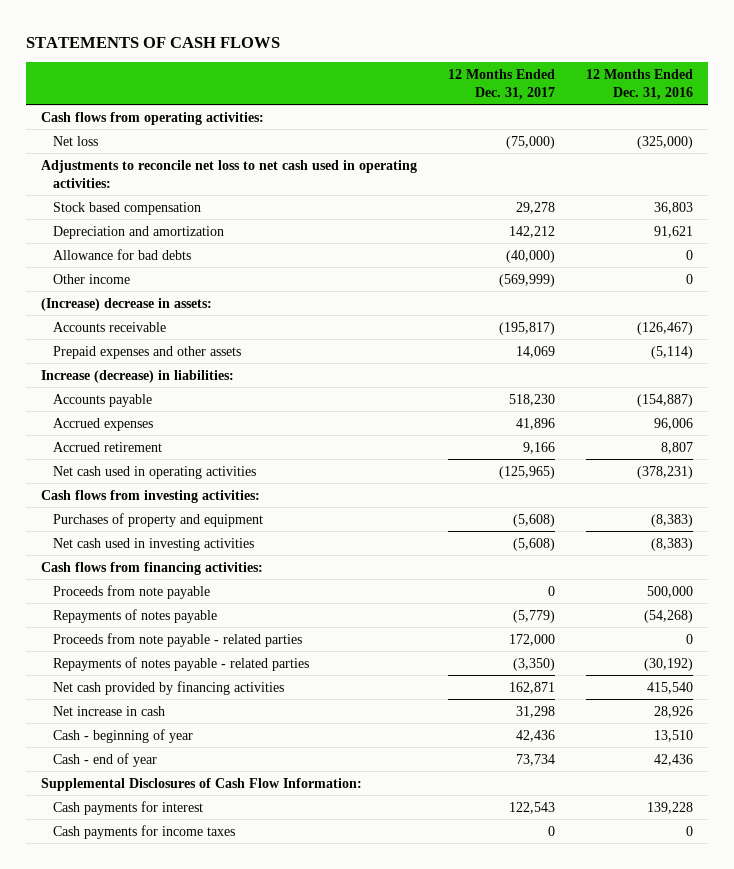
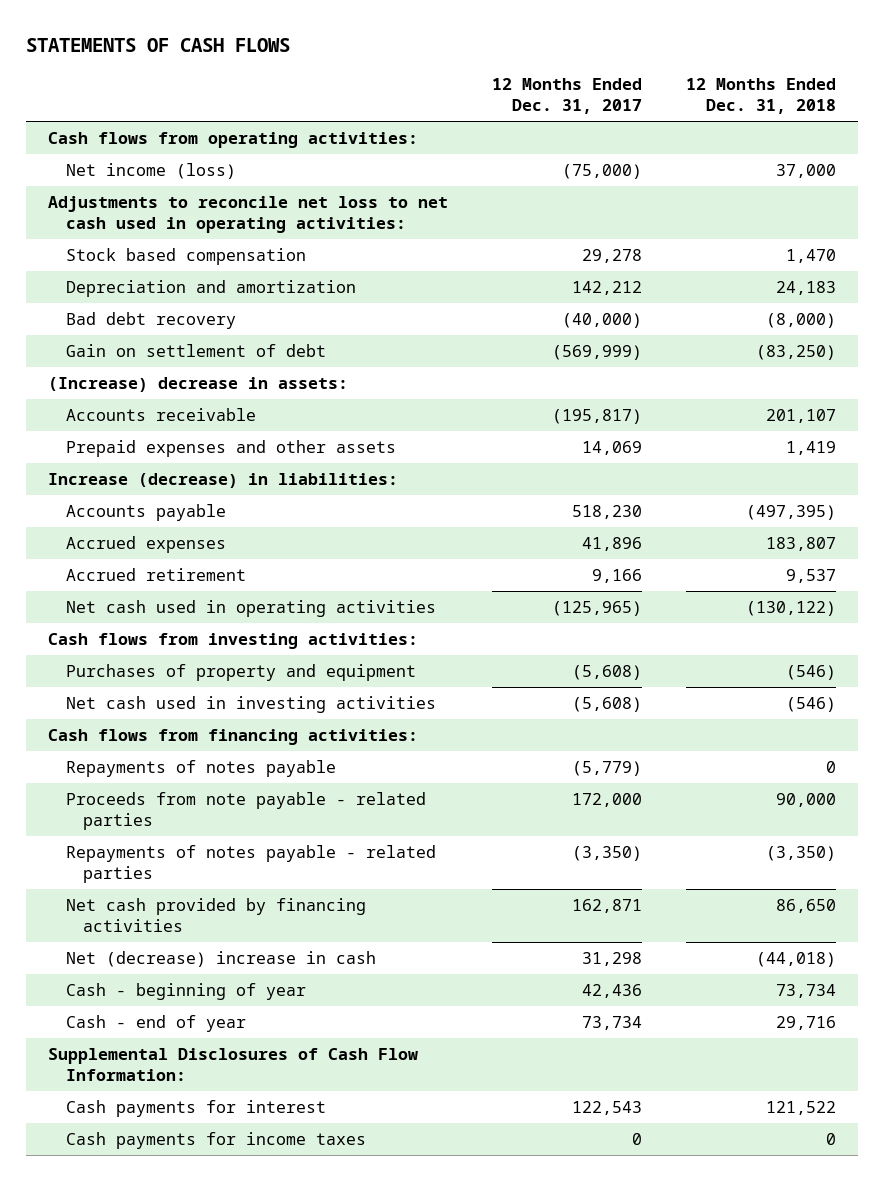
[586,68,694,100] 12 Months Ended Dec. 31, 2016 -> none
none -> [686,78,837,115] 12 Months Ended Dec. 31, 2018
[53,135,99,146] Net loss -> [65,162,236,179] Net income (loss)
[53,248,192,260] Allowance for bad debts -> [65,311,236,329] Bad debt recovery
[53,273,131,284] Other income -> [65,343,326,357] Gain on settlement of debt
[53,584,211,599] Proceeds from note payable -> none
[53,705,166,716] Net increase in cash -> [65,950,376,967] Net (decrease) increase in cash

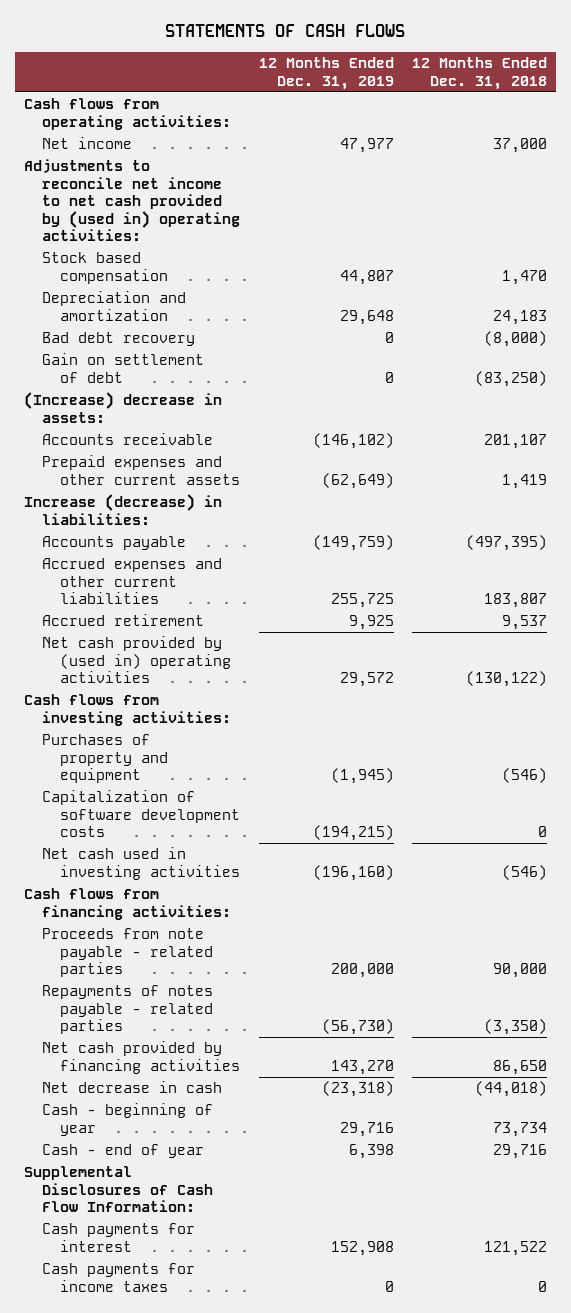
[492,78,643,115] 12 Months Ended Dec. 31, 2017 -> none
none -> [258,57,394,90] 12 Months Ended Dec. 31, 2019
[65,162,236,179] Net income (loss) -> [41,137,132,150] Net income
[48,195,449,233] Adjustments to reconcile net loss to net cash used in operating activities: -> [23,159,240,241] Adjustments to reconcile net income to net cash provided by (used in) operating activities:
[65,439,396,457] Prepaid expenses and other assets -> [41,455,241,485] Prepaid expenses and other current assets
[65,535,226,553] Accrued expenses -> [41,558,222,605] Accrued expenses and other current liabilities
[65,599,436,617] Net cash used in operating activities -> [41,636,232,684] Net cash provided by (used in) operating activities
none -> [41,790,241,838] Capitalization of software development costs
[65,759,336,777] Repayments of notes payable -> none
[65,950,376,967] Net (decrease) increase in cash -> [41,1081,222,1094] Net decrease in cash

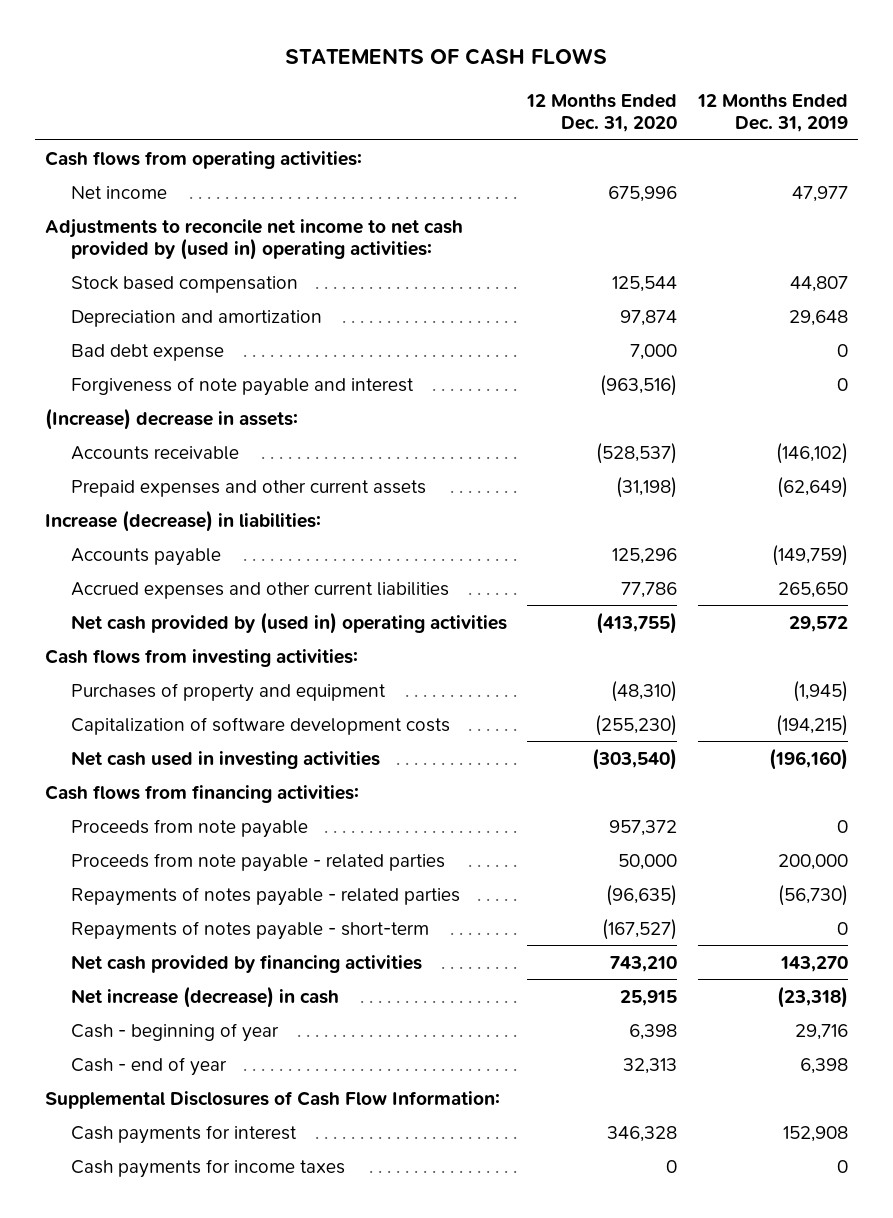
[411,57,547,90] 12 Months Ended Dec. 31, 2018 -> none
none -> [526,93,678,132] 12 Months Ended Dec. 31, 2020
[41,353,204,383] Gain on settlement of debt -> none
[41,332,195,347] Bad debt recovery -> [70,343,224,361] Bad debt expense
none -> [70,376,414,396] Forgiveness of note payable and interest
[41,614,204,627] Accrued retirement -> none
[330,593,394,609] 255,725 -> [777,581,848,598] 265,650
none -> [70,818,308,838] Proceeds from note payable
none -> [70,920,429,940] Repayments of notes payable - short-term
[41,1081,222,1094] Net decrease in cash -> [70,985,339,1008] Net increase (decrease) in cash

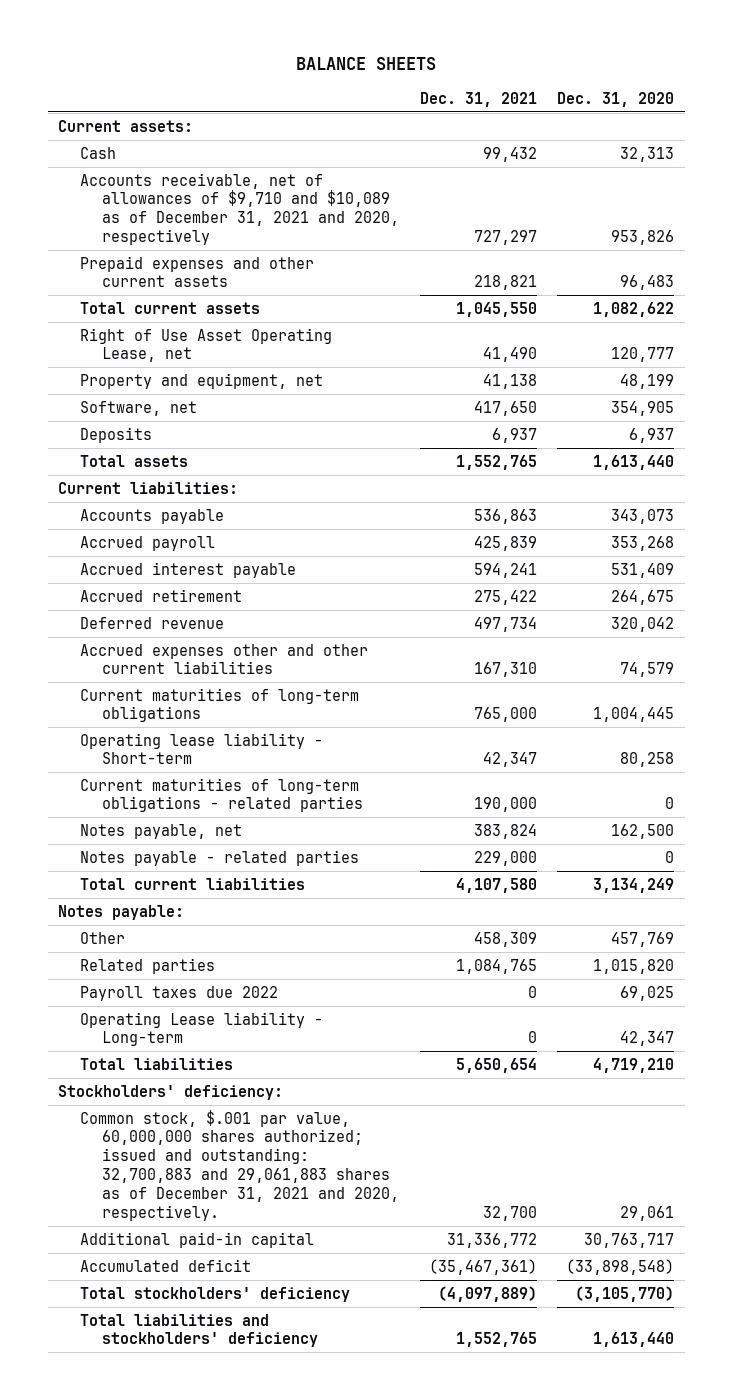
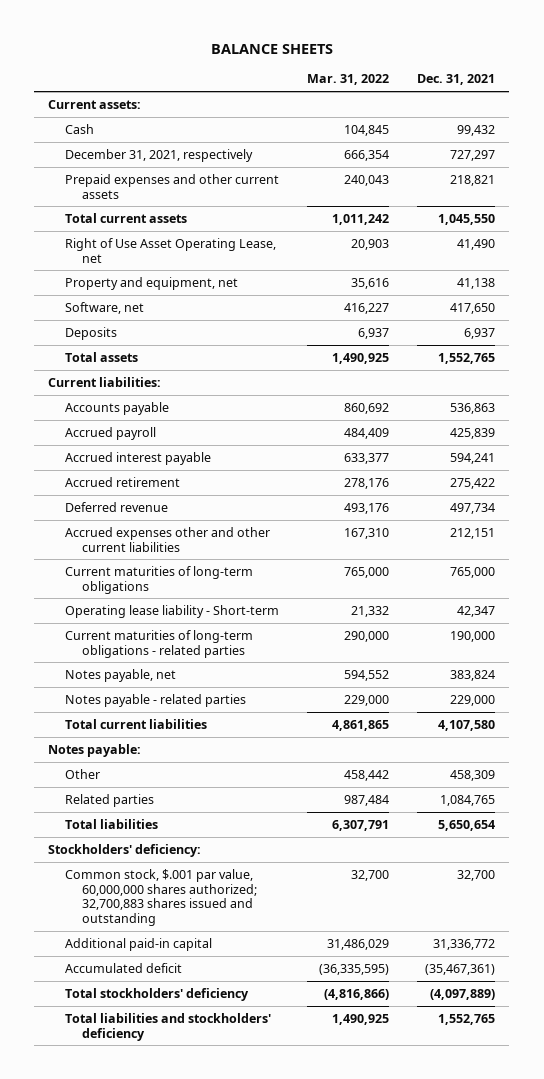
[557,91,675,107] Dec. 31, 2020 -> none
none -> [307,74,390,86] Mar. 31, 2022
[79,172,399,246] Accounts receivable, net of allowances of $9,710 and $10,089 as of December 31, 2021 and 2020, respectively -> [65,148,254,162] December 31, 2021, respectively
[473,662,537,678] 167,310 -> [450,527,496,539] 212,151
[79,985,278,1001] Payroll taxes due 2022 -> none
[79,1011,323,1047] Operating Lease liability - Long-term -> none
[79,1109,399,1221] Common stock, $.001 par value, 60,000,000 shares authorized; issued and outstanding: 32,700,883 and 29,061,883 shares as of December 31, 2021 and 2020, respectively. -> [65,868,257,927] Common stock, $.001 par value, 60,000,000 shares authorized; 32,700,883 shares issued and outstanding

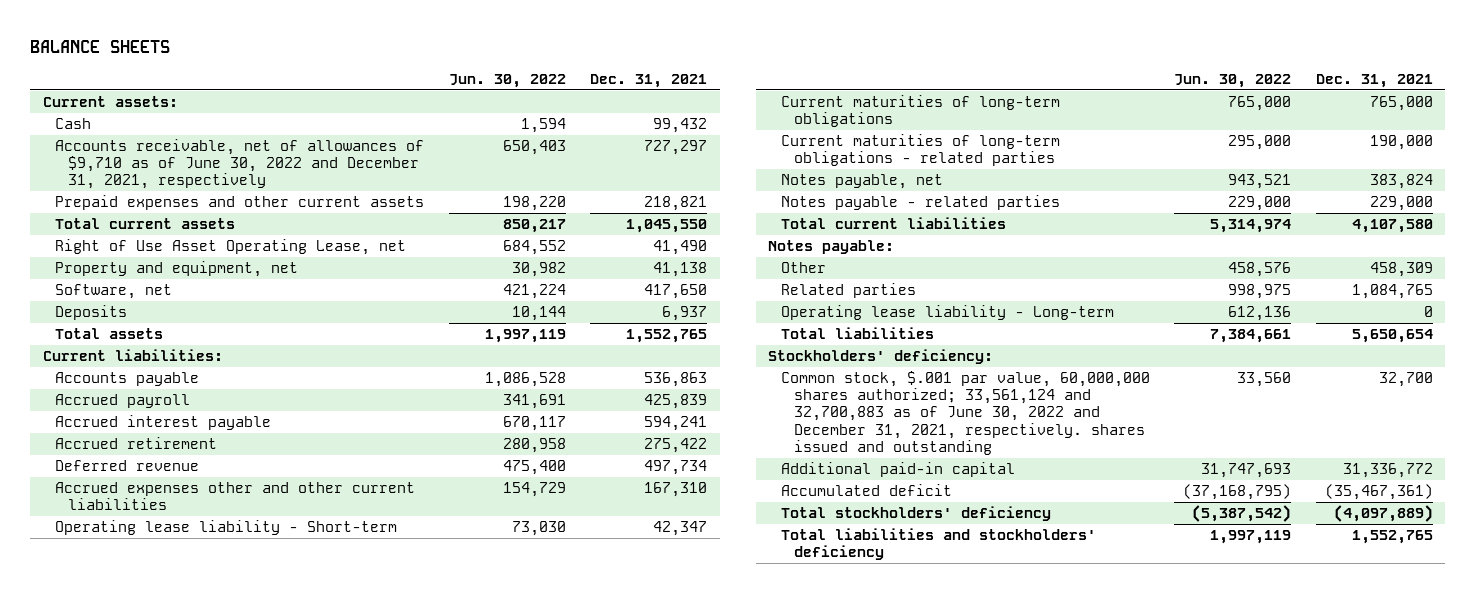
[307,74,390,86] Mar. 31, 2022 -> none
none -> [448,73,566,88] Jun. 30, 2022
[65,148,254,162] December 31, 2021, respectively -> [55,139,425,190] Accounts receivable, net of allowances of $9,710 as of June 30, 2022 and December 31, 2021, respectively
[450,527,496,539] 212,151 -> [644,482,708,498] 167,310
[65,565,254,594] Current maturities of long-term obligations -> [780,95,1060,128] Current maturities of long-term obligations
none -> [780,305,1114,321] Operating lease liability - Long-term
[65,868,257,927] Common stock, $.001 par value, 60,000,000 shares authorized; 32,700,883 shares issued and outstanding -> [780,371,1150,455] Common stock, $.001 par value, 60,000,000 shares authorized; 33,561,124 and 32,700,883 as of June 30, 2022 and December 31, 2021, respectively. shares issued and outstanding

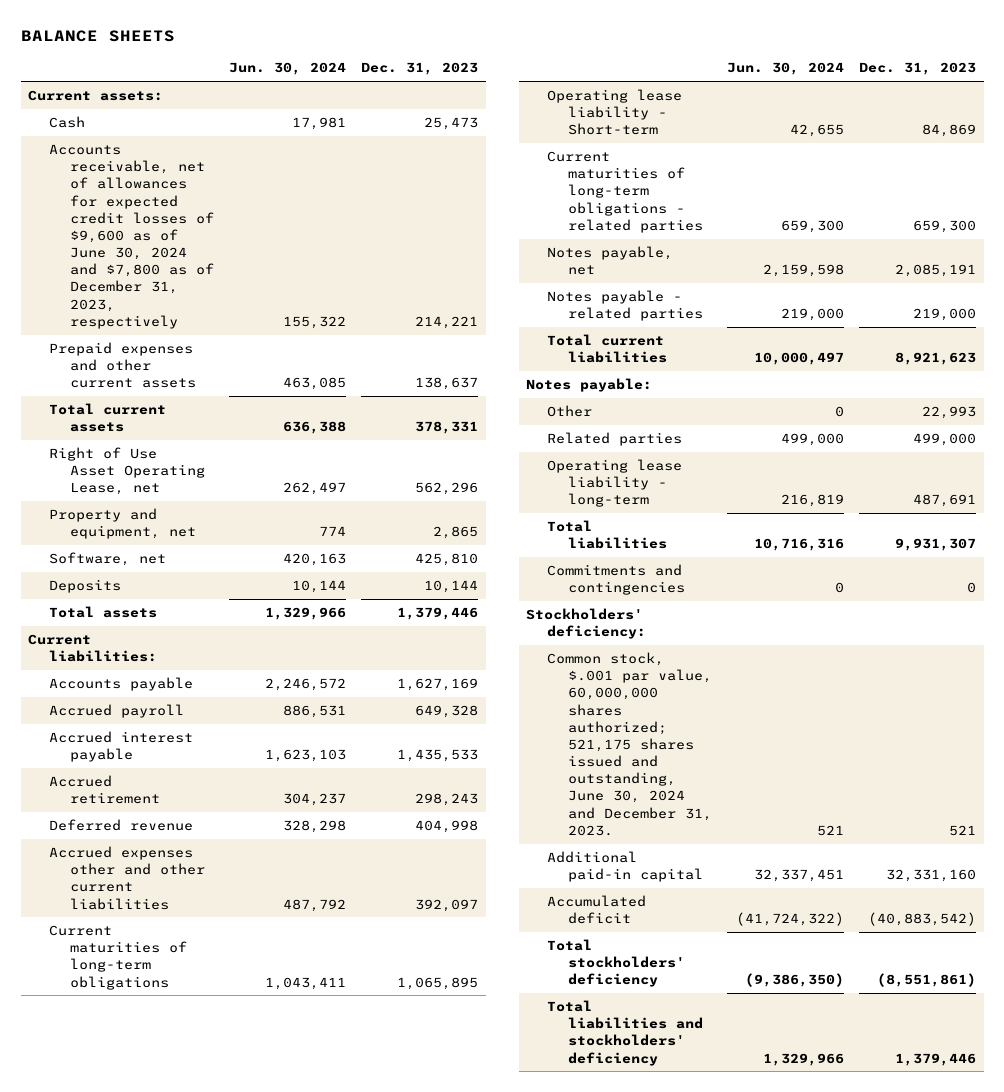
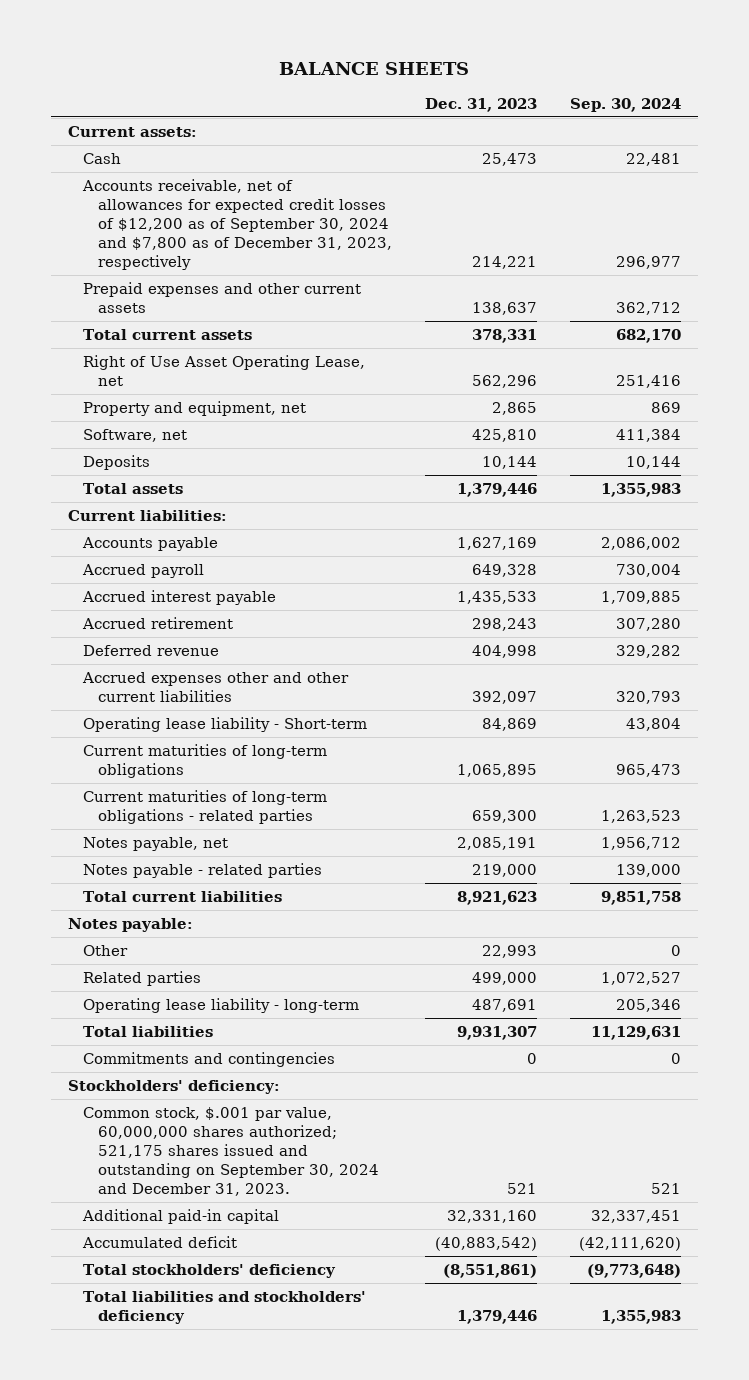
[229,62,347,76] Jun. 30, 2024 -> none
none -> [570,97,682,112] Sep. 30, 2024
[49,144,215,329] Accounts receivable, net of allowances for expected credit losses of $9,600 as of June 30, 2024 and $7,800 as of December 31, 2023, respectively -> [81,178,392,270] Accounts receivable, net of allowances for expected credit losses of $12,200 as of September 30, 2024 and $7,800 as of December 31, 2023, respectively
[49,925,188,990] Current maturities of long-term obligations -> [82,743,327,778] Current maturities of long-term obligations
[547,652,713,836] Common stock, $.001 par value, 60,000,000 shares authorized; 521,175 shares issued and outstanding, June 30, 2024 and December 31, 2023. -> [82,1106,379,1196] Common stock, $.001 par value, 60,000,000 shares authorized; 521,175 shares issued and outstanding on September 30, 2024 and December 31, 2023.

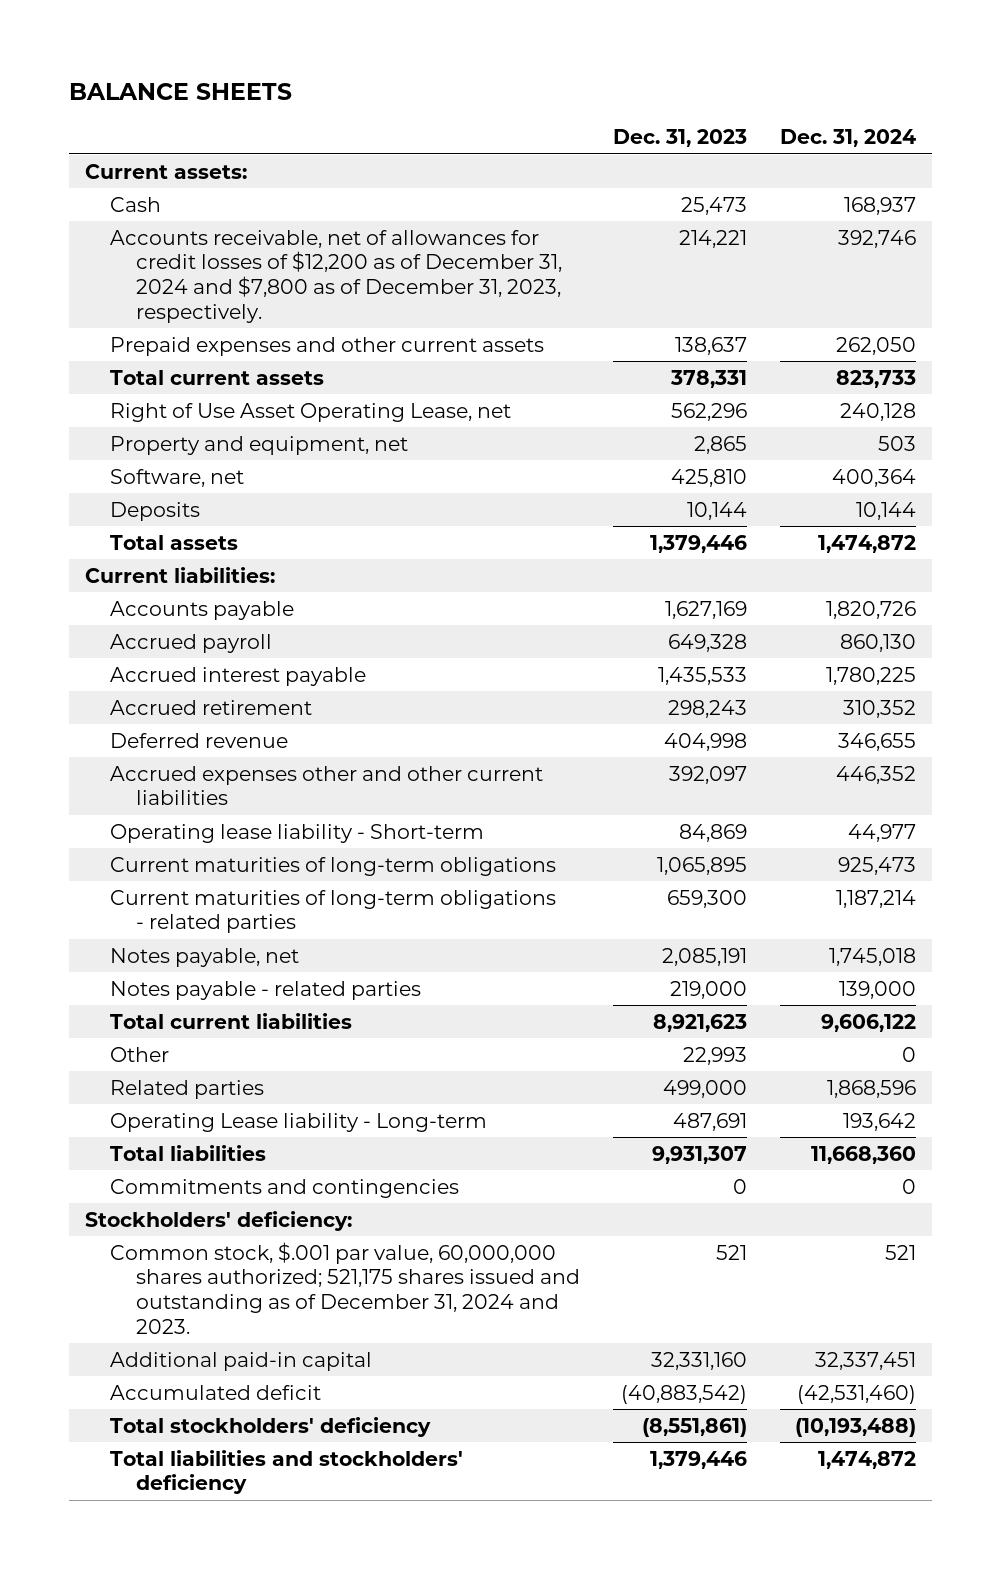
[570,97,682,112] Sep. 30, 2024 -> none
none -> [779,129,916,148] Dec. 31, 2024
[81,178,392,270] Accounts receivable, net of allowances for expected credit losses of $12,200 as of September 30, 2024 and $7,800 as of December 31, 2023, respectively -> [110,229,562,323] Accounts receivable, net of allowances for credit losses of $12,200 as of December 31, 2024 and $7,800 as of December 31, 2023, respectively.
[67,917,193,932] Notes payable: -> none
[82,997,359,1013] Operating lease liability - long-term -> [110,1112,488,1132] Operating Lease liability - Long-term
[82,1106,379,1196] Common stock, $.001 par value, 60,000,000 shares authorized; 521,175 shares issued and outstanding on September 30, 2024 and December 31, 2023. -> [110,1241,580,1334] Common stock, $.001 par value, 60,000,000 shares authorized; 521,175 shares issued and outstanding as of December 31, 2024 and 2023.

